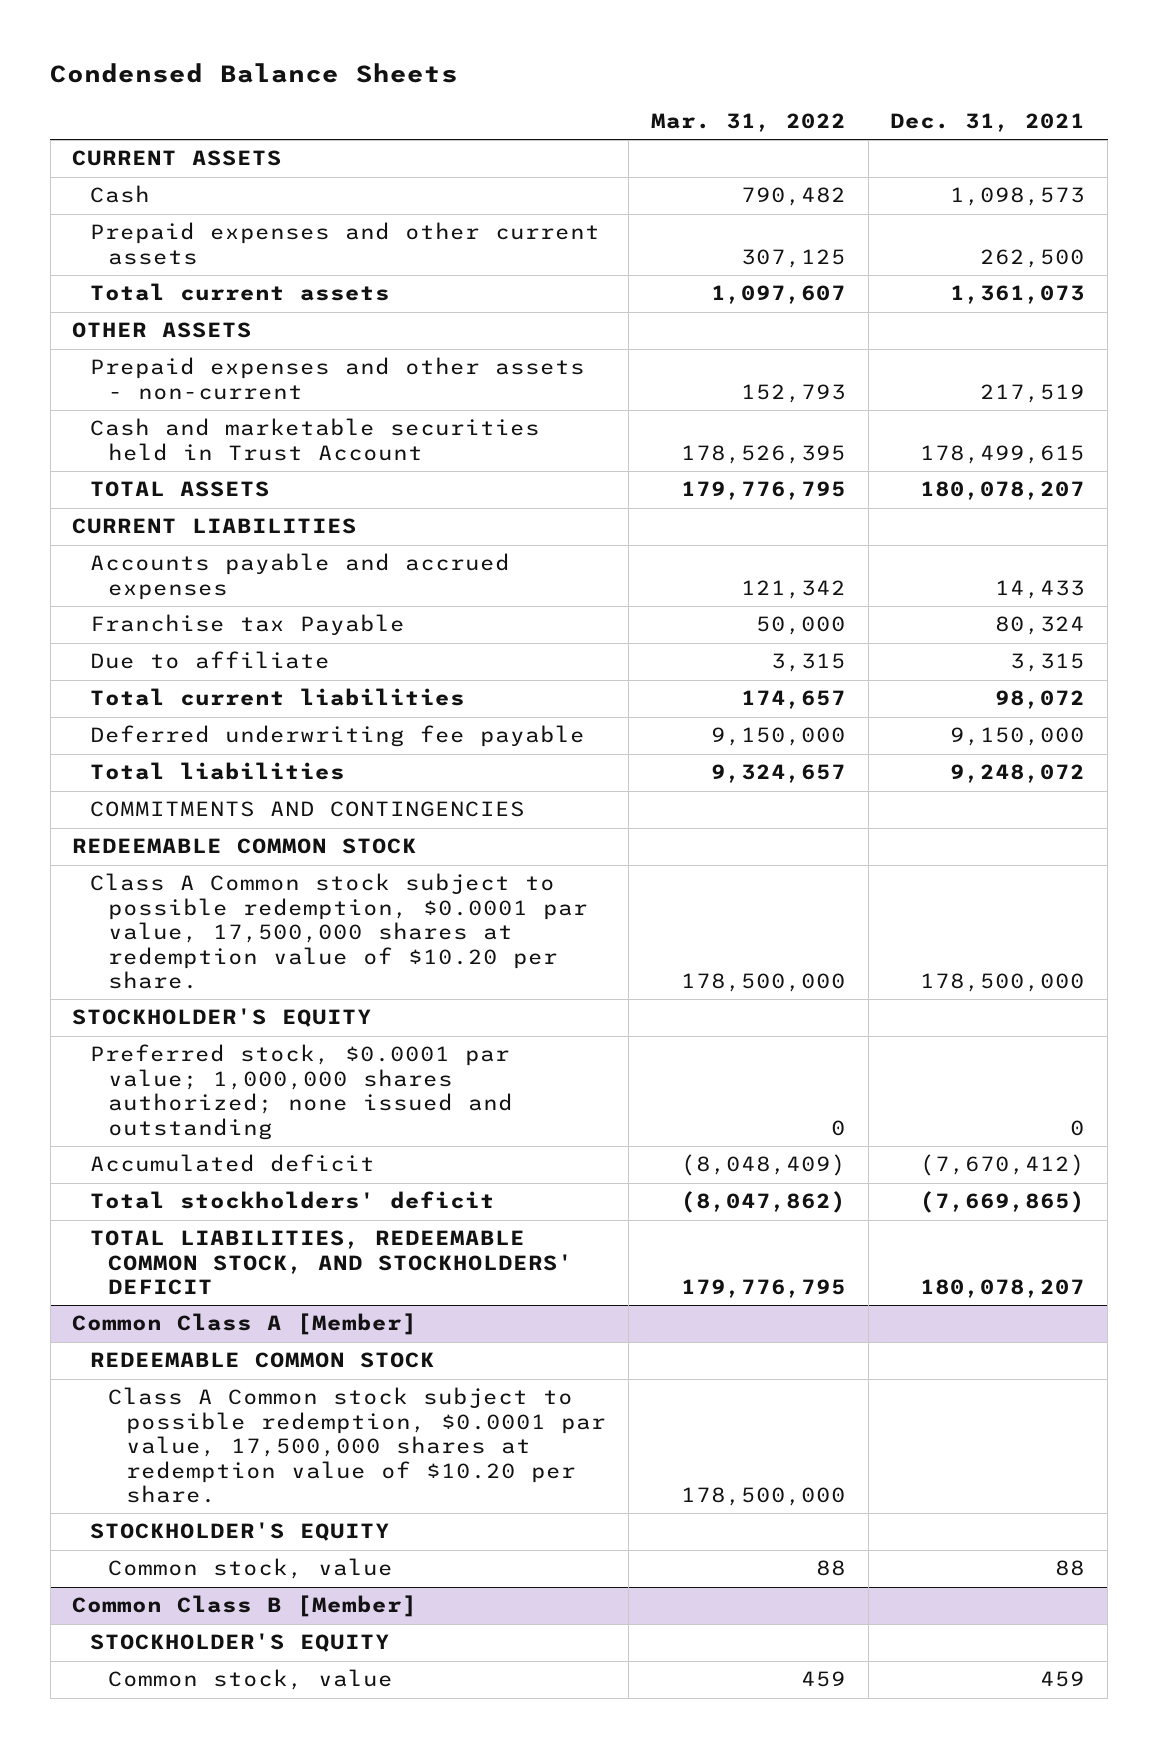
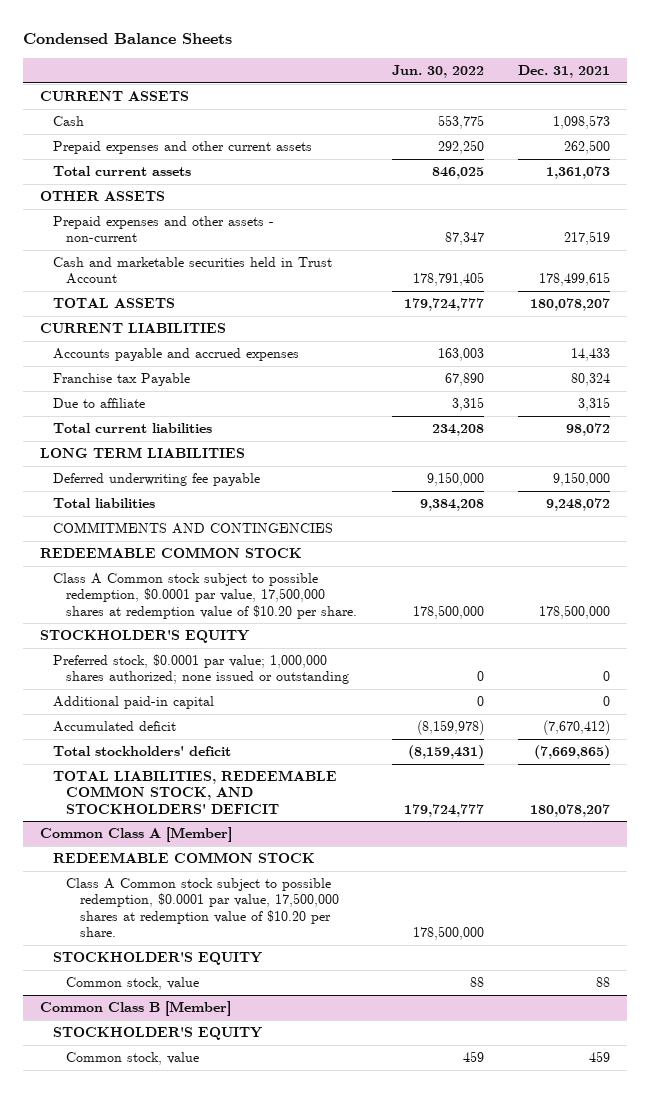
[650,113,846,133] Mar. 31, 2022 -> none
none -> [391,64,484,78] Jun. 30, 2022
none -> [40,447,246,459] LONG TERM LIABILITIES
[90,1044,514,1140] Preferred stock, $0.0001 par value; 1,000,000 shares authorized; none issued and outstanding -> [53,654,350,685] Preferred stock, $0.0001 par value; 1,000,000 shares authorized; none issued or outstanding
none -> [53,696,215,710] Additional paid-in capital

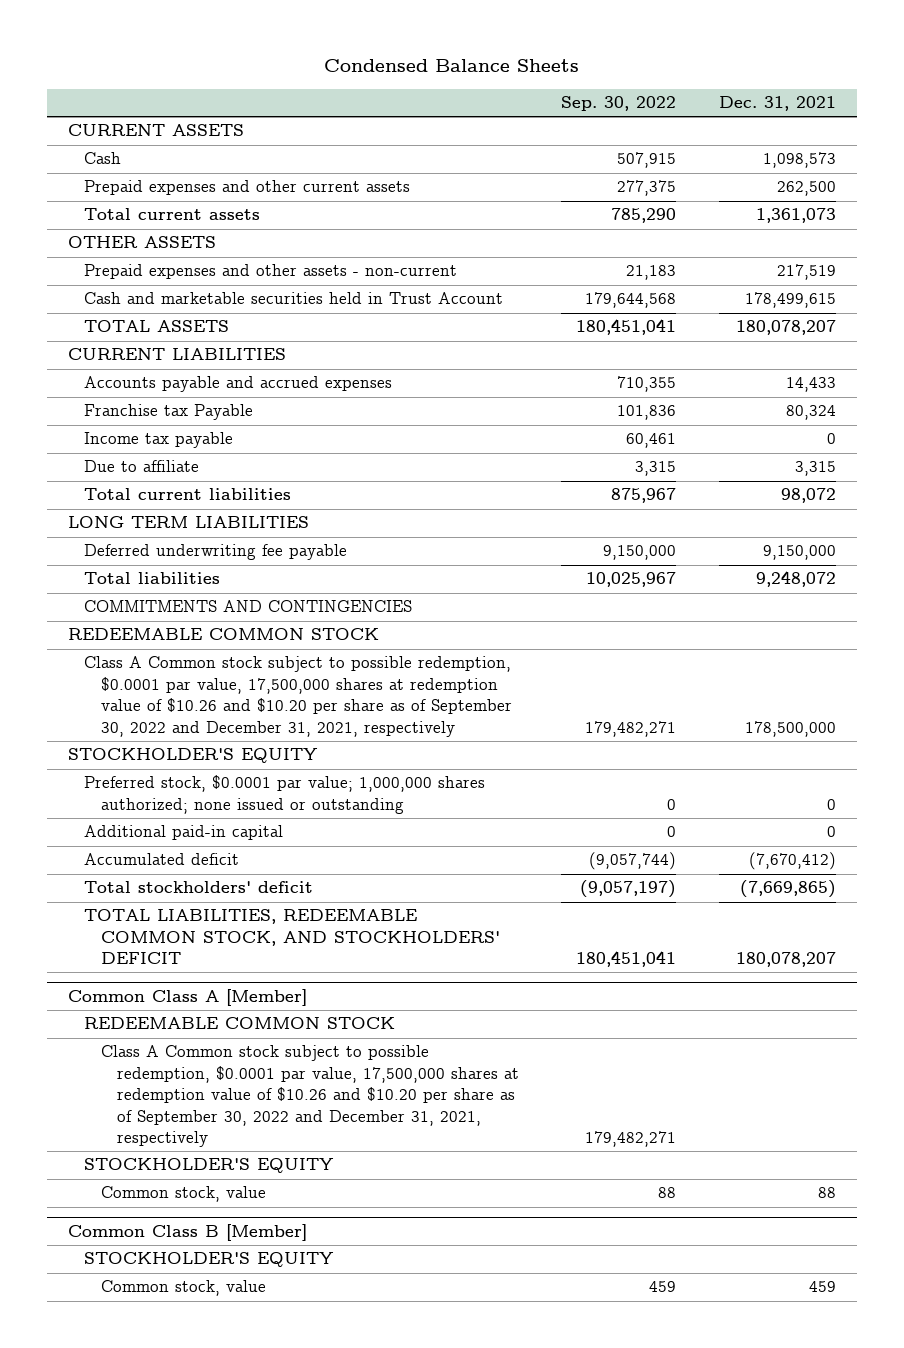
[391,64,484,78] Jun. 30, 2022 -> none
none -> [561,96,677,112] Sep. 30, 2022
none -> [84,432,234,449] Income tax payable
[53,573,358,619] Class A Common stock subject to possible redemption, $0.0001 par value, 17,500,000 shares at redemption value of $10.20 per share. -> [84,656,512,737] Class A Common stock subject to possible redemption, $0.0001 par value, 17,500,000 shares at redemption value of $10.26 and $10.20 per share as of September 30, 2022 and December 31, 2021, respectively
[66,878,339,938] Class A Common stock subject to possible redemption, $0.0001 par value, 17,500,000 shares at redemption value of $10.20 per share. -> [100,1045,519,1148] Class A Common stock subject to possible redemption, $0.0001 par value, 17,500,000 shares at redemption value of $10.26 and $10.20 per share as of September 30, 2022 and December 31, 2021, respectively

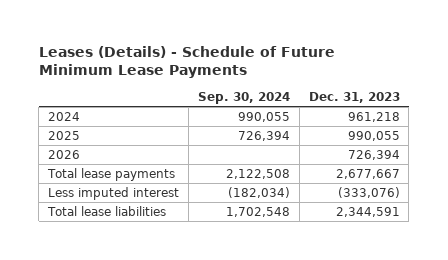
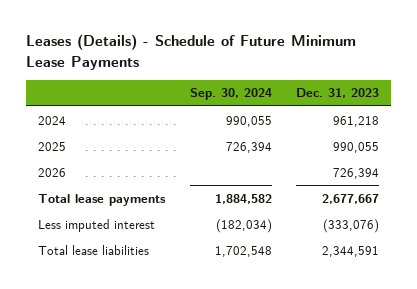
[225,168,290,179] 2,122,508 -> [214,193,272,204] 1,884,582

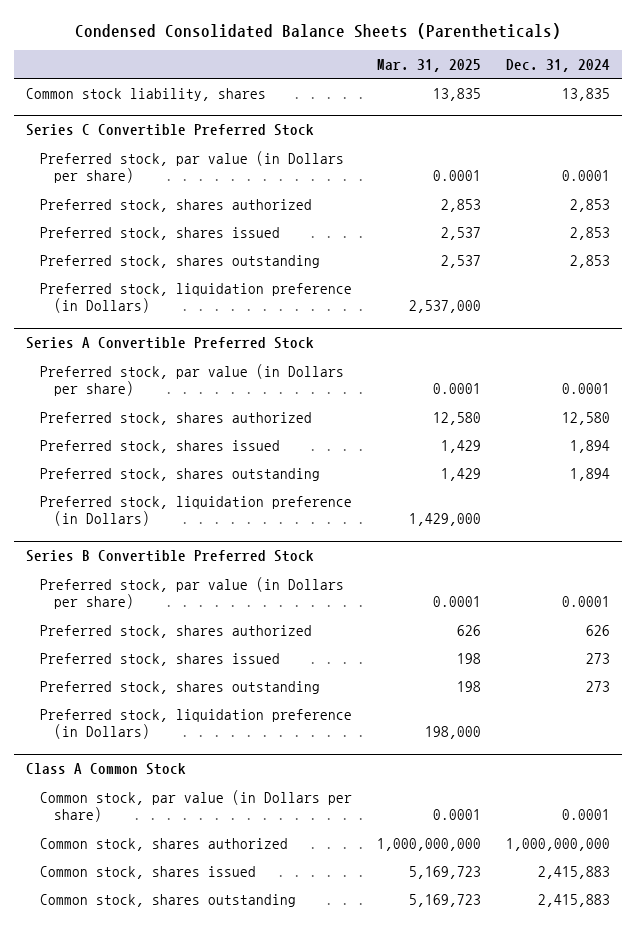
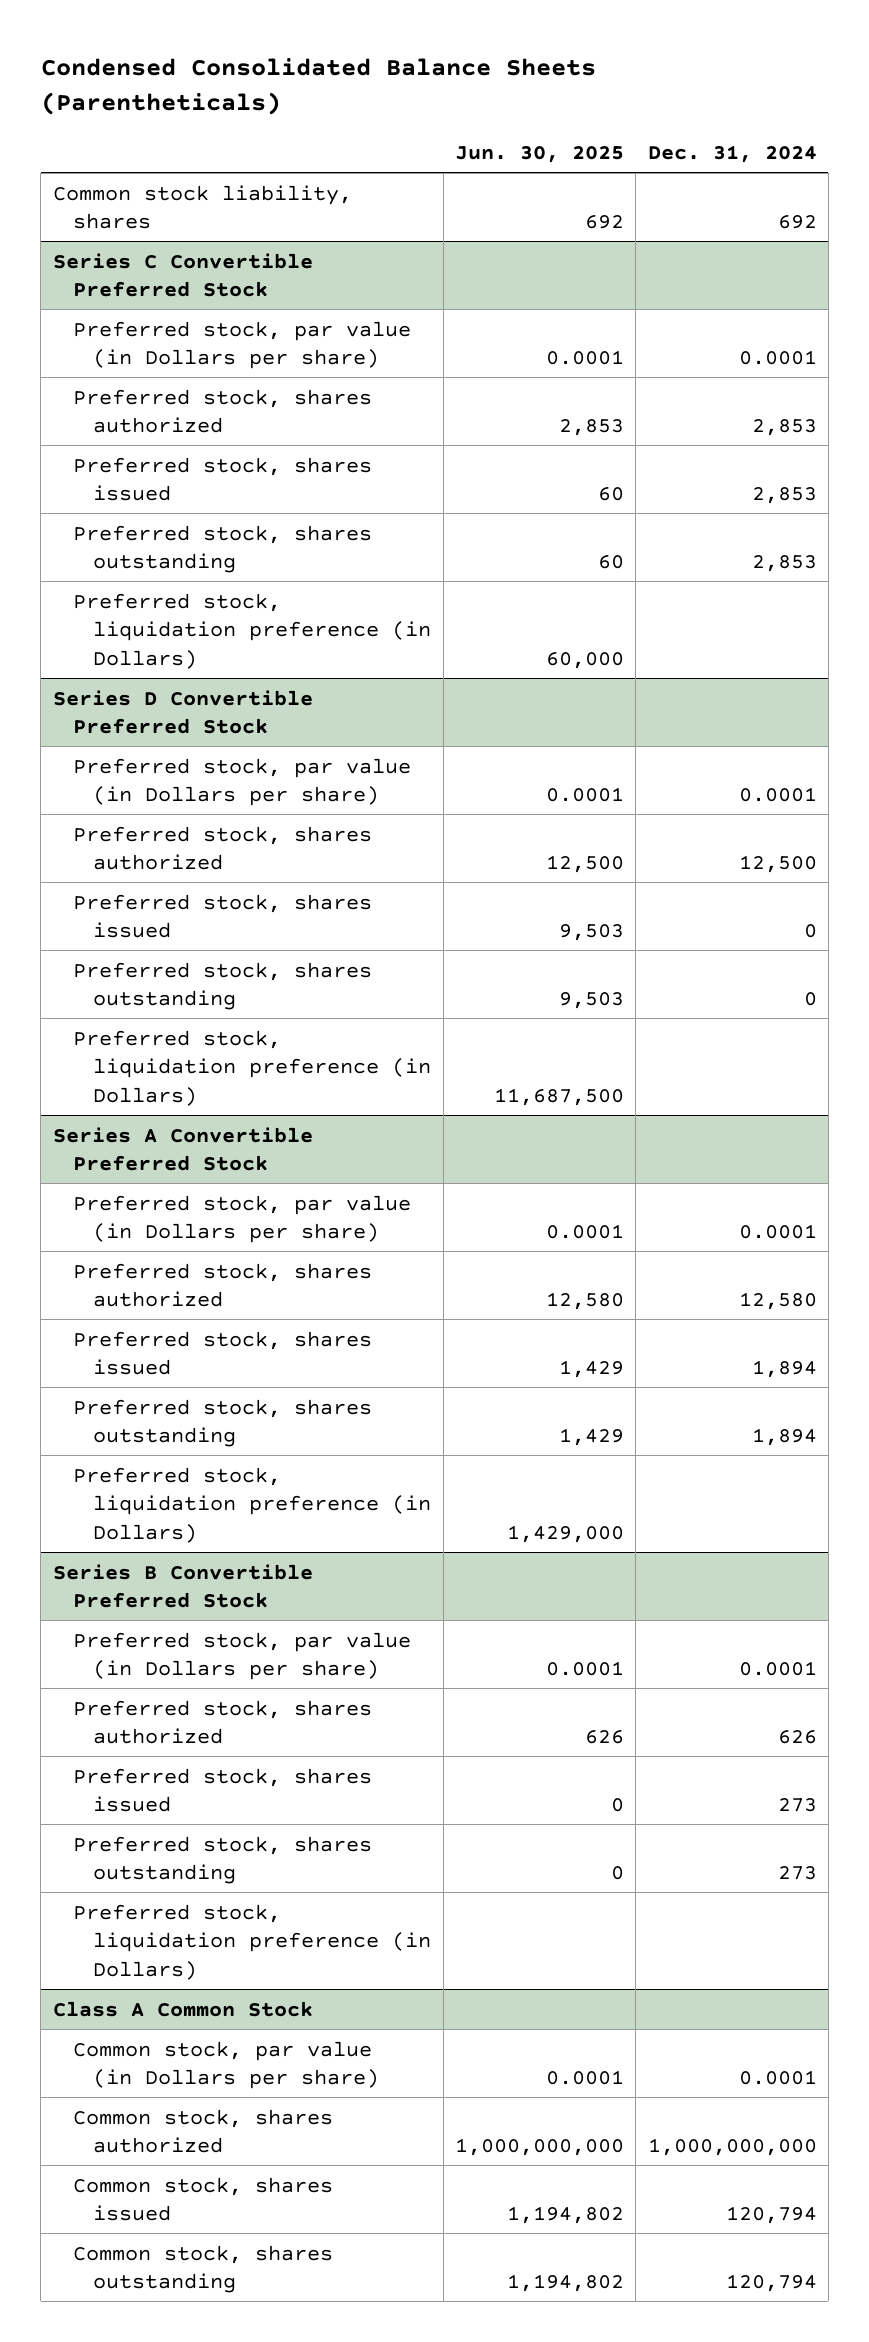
[376,58,481,72] Mar. 31, 2025 -> none
none -> [454,145,624,163] Jun. 30, 2025
[561,87,610,101] 13,835 -> [777,215,817,230] 692
none -> [52,689,313,735] Series D Convertible Preferred Stock
none -> [73,757,412,807] Preferred stock, par value (in Dollars per share)
none -> [73,825,373,871] Preferred stock, shares authorized
none -> [73,893,373,939] Preferred stock, shares issued
none -> [73,961,373,1011] Preferred stock, shares outstanding
none -> [73,1029,432,1106] Preferred stock, liquidation preference (in Dollars)
[537,865,610,879] 2,415,883 -> [725,2206,817,2225] 120,794
[537,893,610,907] 2,415,883 -> [725,2274,817,2293] 120,794

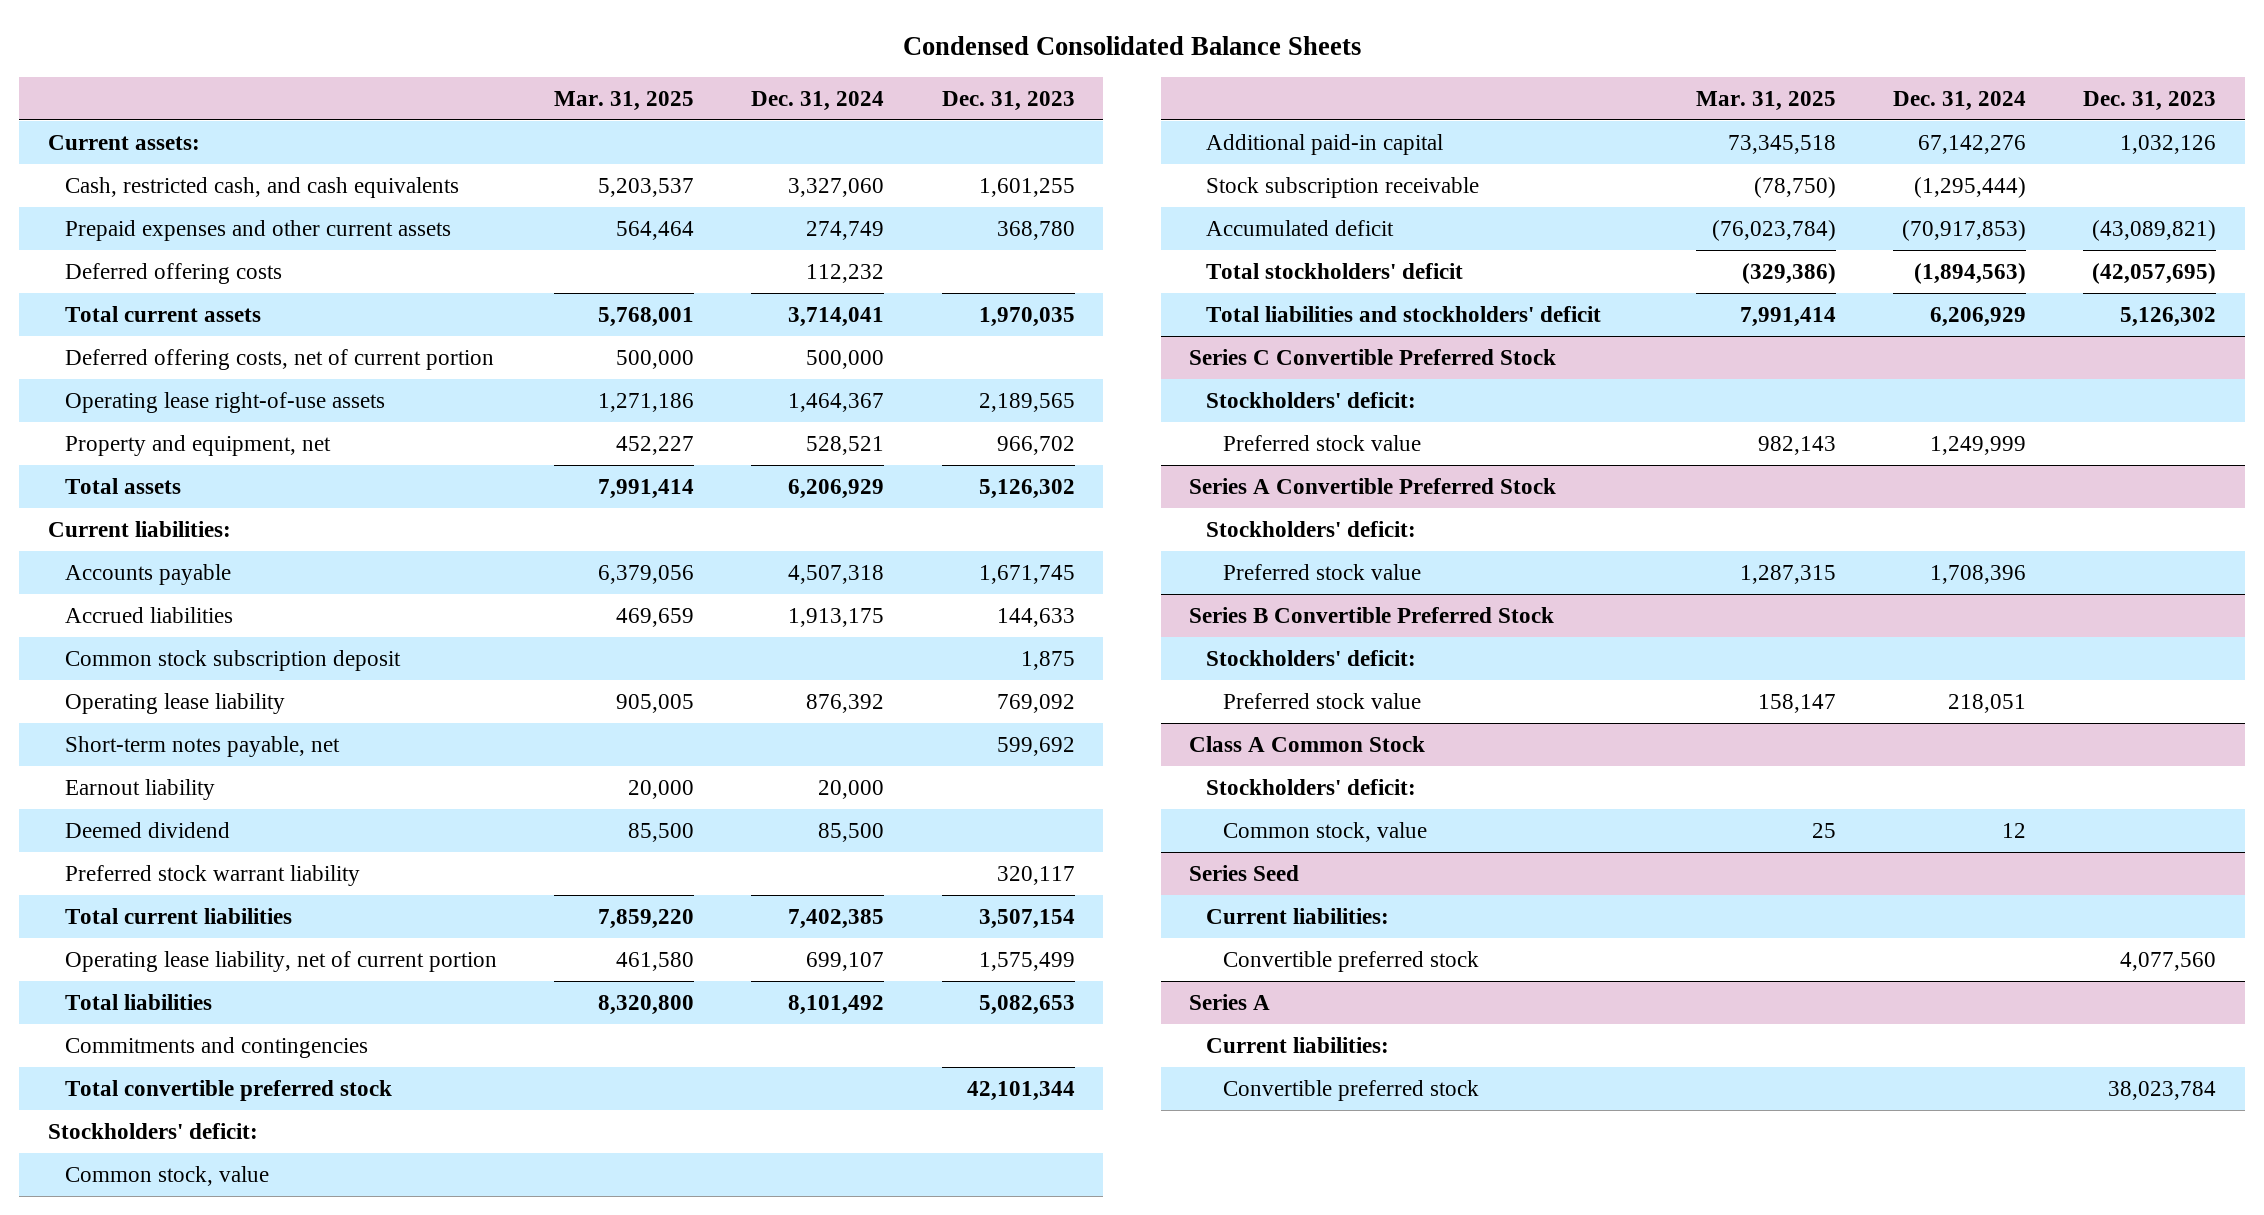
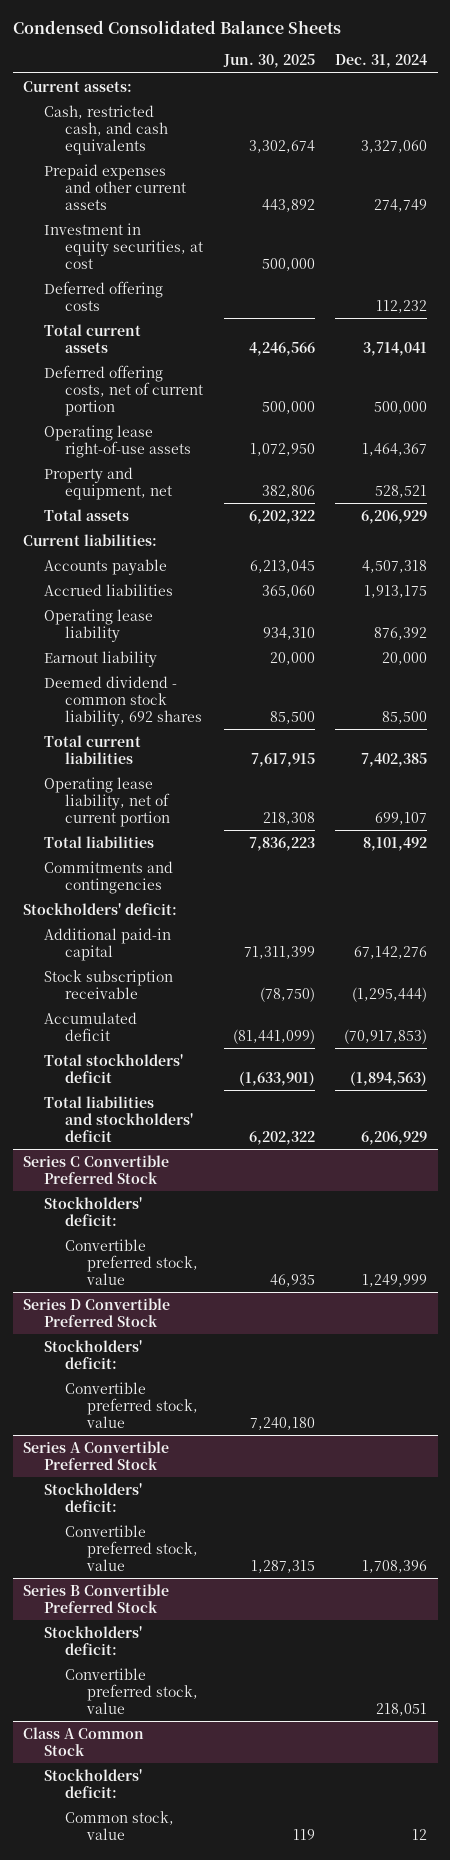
[554,91,695,112] Mar. 31, 2025 -> none
[941,91,1075,112] Dec. 31, 2023 -> none
none -> [222,54,315,69] Jun. 30, 2025
none -> [44,222,204,269] Investment in equity securities, at cost
[64,649,401,671] Common stock subscription deposit -> none
[64,735,340,757] Short-term notes payable, net -> none
[64,864,360,886] Preferred stock warrant liability -> none
[64,821,230,838] Deemed dividend -> [44,675,203,726] Deemed dividend - common stock liability, 692 shares
[64,1079,392,1101] Total convertible preferred stock -> none
[64,1165,269,1186] Common stock, value -> none
[1223,434,1422,451] Preferred stock value -> [65,1238,198,1285] Convertible preferred stock, value
none -> [22,1297,170,1327] Series D Convertible Preferred Stock
none -> [44,1339,143,1369] Stockholders' deficit:
none -> [65,1381,198,1428] Convertible preferred stock, value
[1223,563,1422,580] Preferred stock value -> [65,1524,198,1571] Convertible preferred stock, value
[1223,692,1422,709] Preferred stock value -> [65,1667,198,1714] Convertible preferred stock, value
[1189,864,1300,881] Series Seed -> none
[1206,907,1390,924] Current liabilities: -> none
[1223,950,1480,972] Convertible preferred stock -> none
[1189,993,1271,1010] Series A -> none
[1206,1036,1390,1053] Current liabilities: -> none
[1223,1079,1480,1101] Convertible preferred stock -> none

